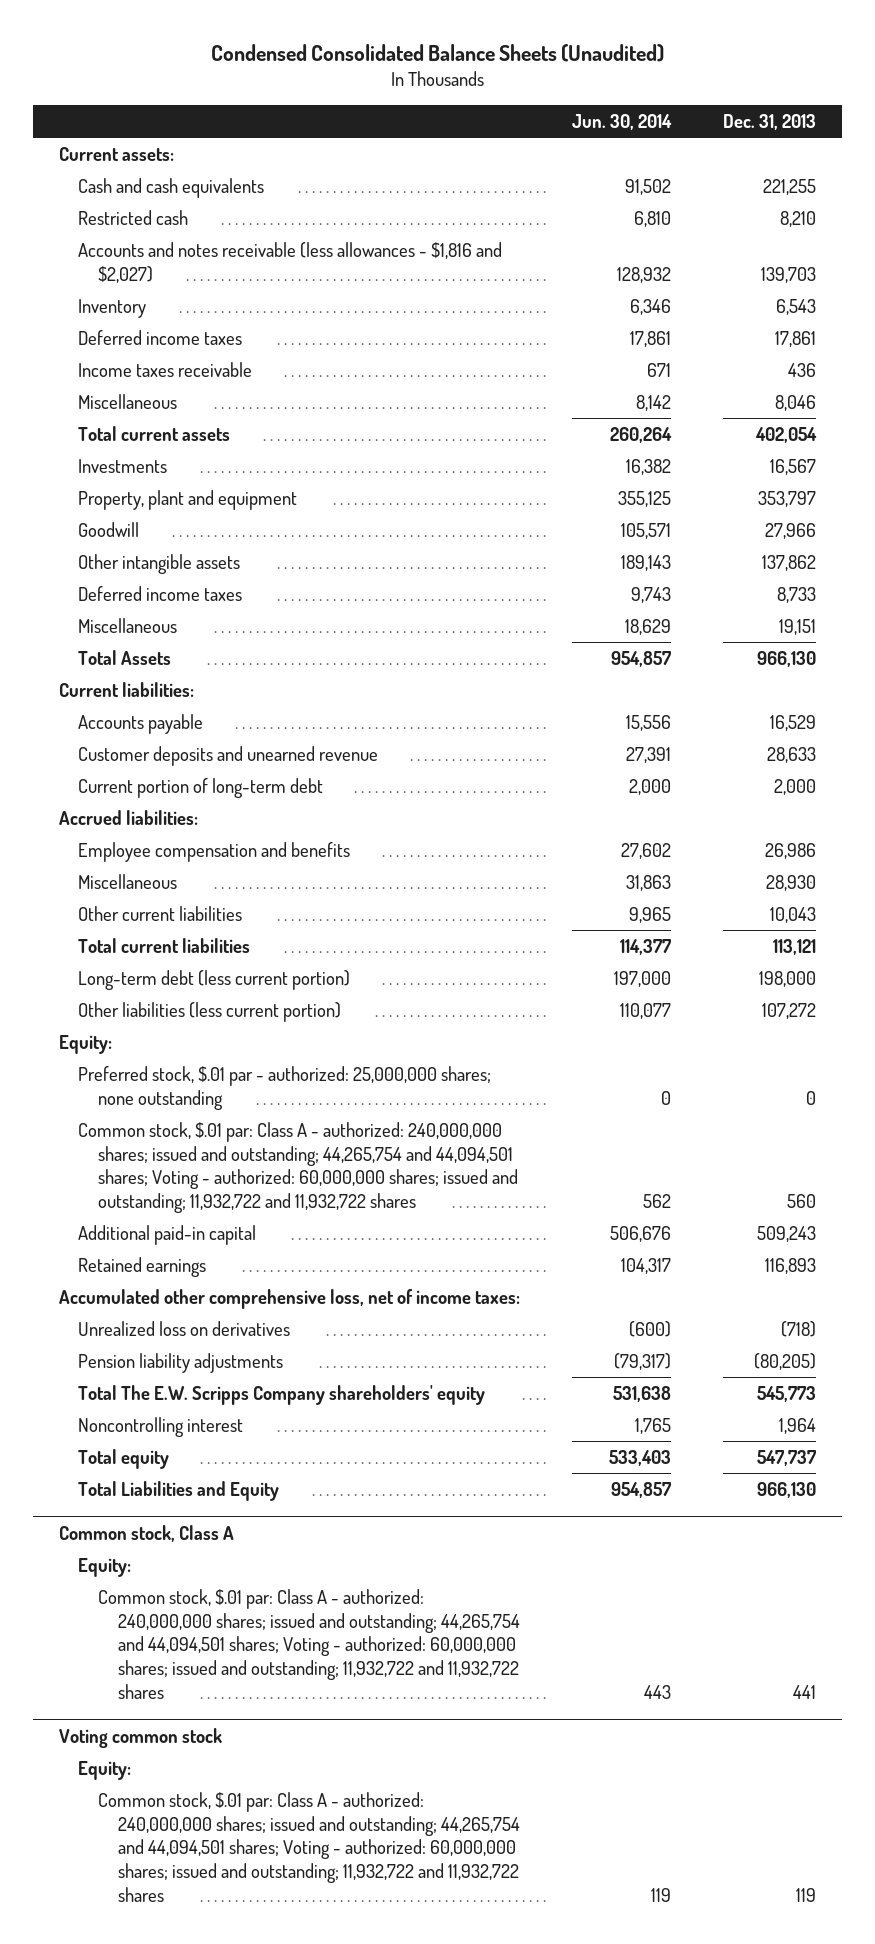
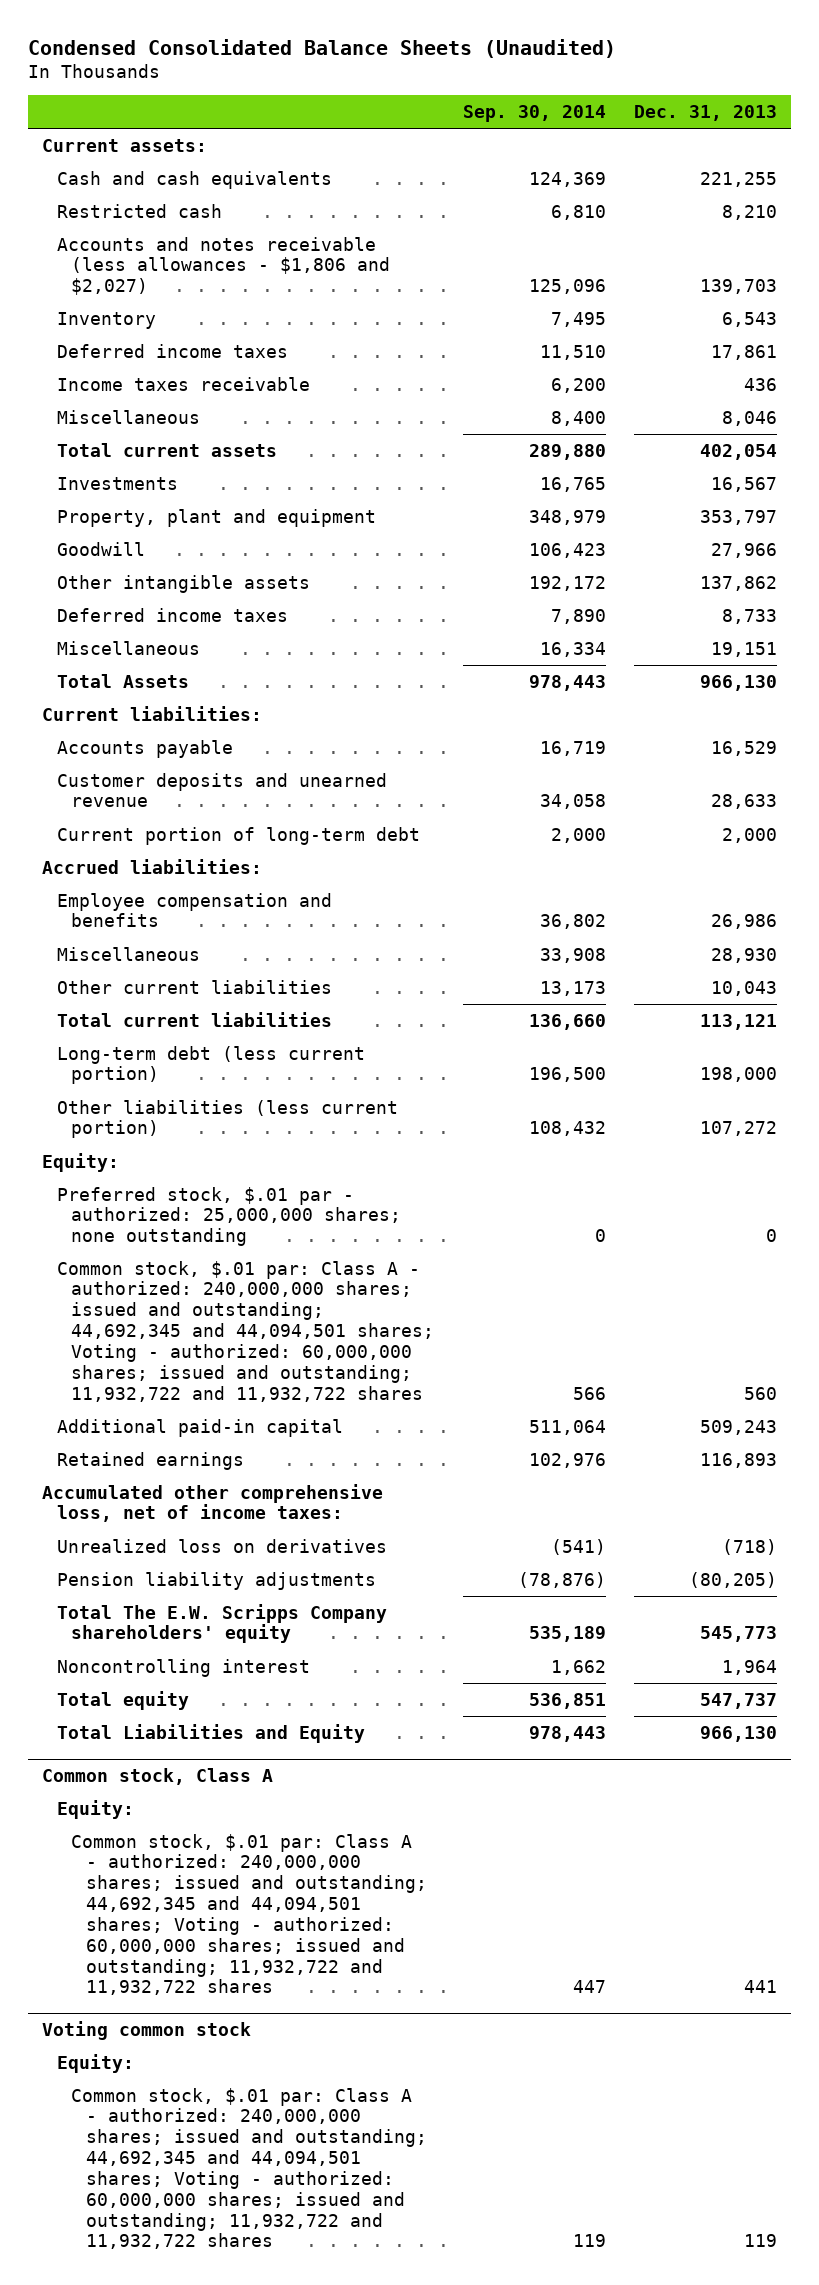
[572,113,673,130] Jun. 30, 2014 -> none
none -> [462,105,606,123] Sep. 30, 2014
[78,241,503,283] Accounts and notes receivable (less allowances - $1,816 and $2,027) -> [56,236,391,296] Accounts and notes receivable (less allowances - $1,806 and $2,027)
[78,1121,519,1214] Common stock, $.01 par: Class A - authorized: 240,000,000 shares; issued and outstanding; 44,265,754 and 44,094,501 shares; Voting - authorized: 60,000,000 shares; issued and outstanding; 11,932,722 and 11,932,722 shares -> [56,1260,435,1402] Common stock, $.01 par: Class A - authorized: 240,000,000 shares; issued and outstanding; 44,692,345 and 44,094,501 shares; Voting - authorized: 60,000,000 shares; issued and outstanding; 11,932,722 and 11,932,722 shares
[98,1588,520,1699] Common stock, $.01 par: Class A - authorized: 240,000,000 shares; issued and outstanding; 44,265,754 and 44,094,501 shares; Voting - authorized: 60,000,000 shares; issued and outstanding; 11,932,722 and 11,932,722 shares -> [71,1833,427,1996] Common stock, $.01 par: Class A - authorized: 240,000,000 shares; issued and outstanding; 44,692,345 and 44,094,501 shares; Voting - authorized: 60,000,000 shares; issued and outstanding; 11,932,722 and 11,932,722 shares
[98,1791,520,1902] Common stock, $.01 par: Class A - authorized: 240,000,000 shares; issued and outstanding; 44,265,754 and 44,094,501 shares; Voting - authorized: 60,000,000 shares; issued and outstanding; 11,932,722 and 11,932,722 shares -> [71,2087,427,2250] Common stock, $.01 par: Class A - authorized: 240,000,000 shares; issued and outstanding; 44,692,345 and 44,094,501 shares; Voting - authorized: 60,000,000 shares; issued and outstanding; 11,932,722 and 11,932,722 shares

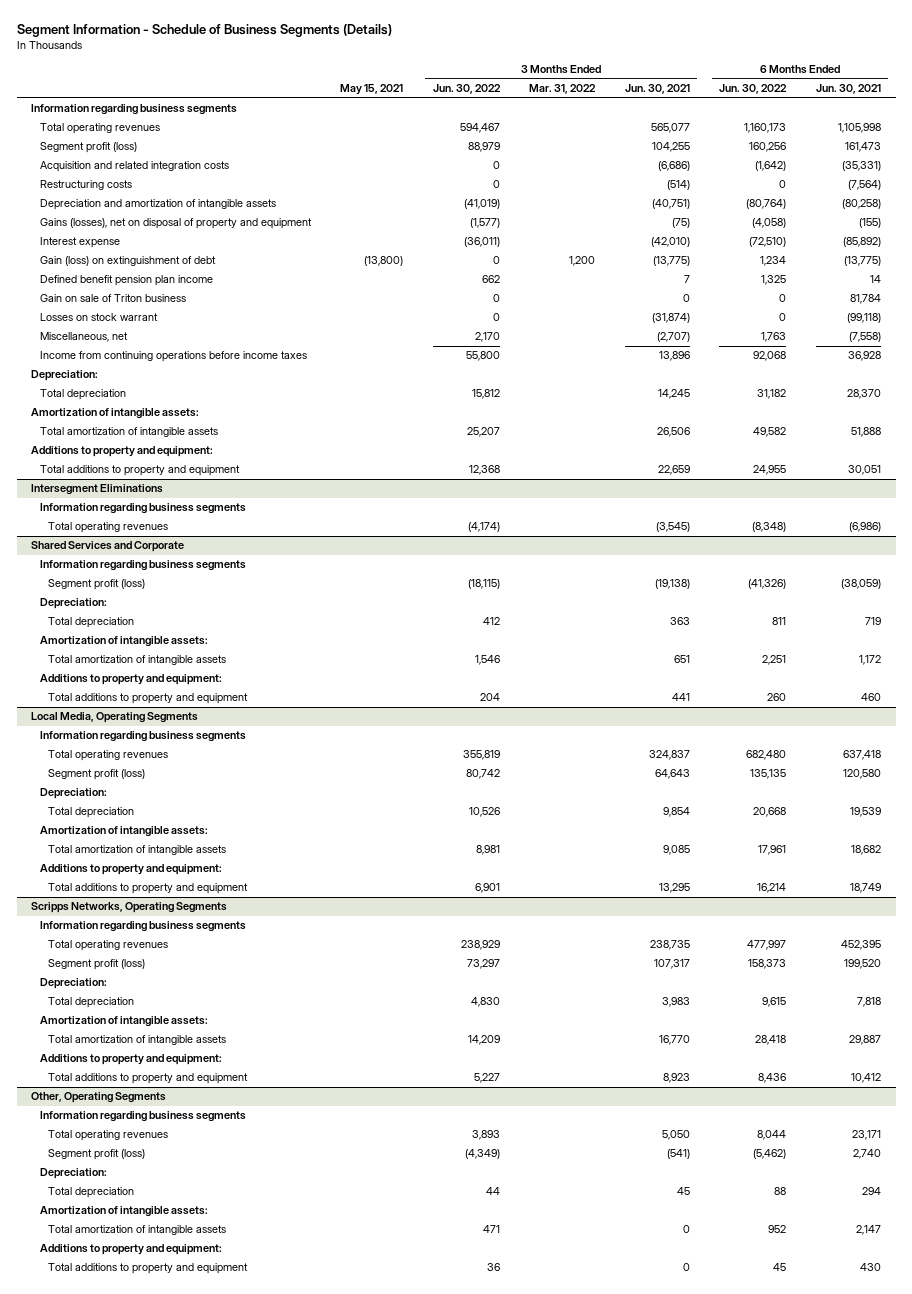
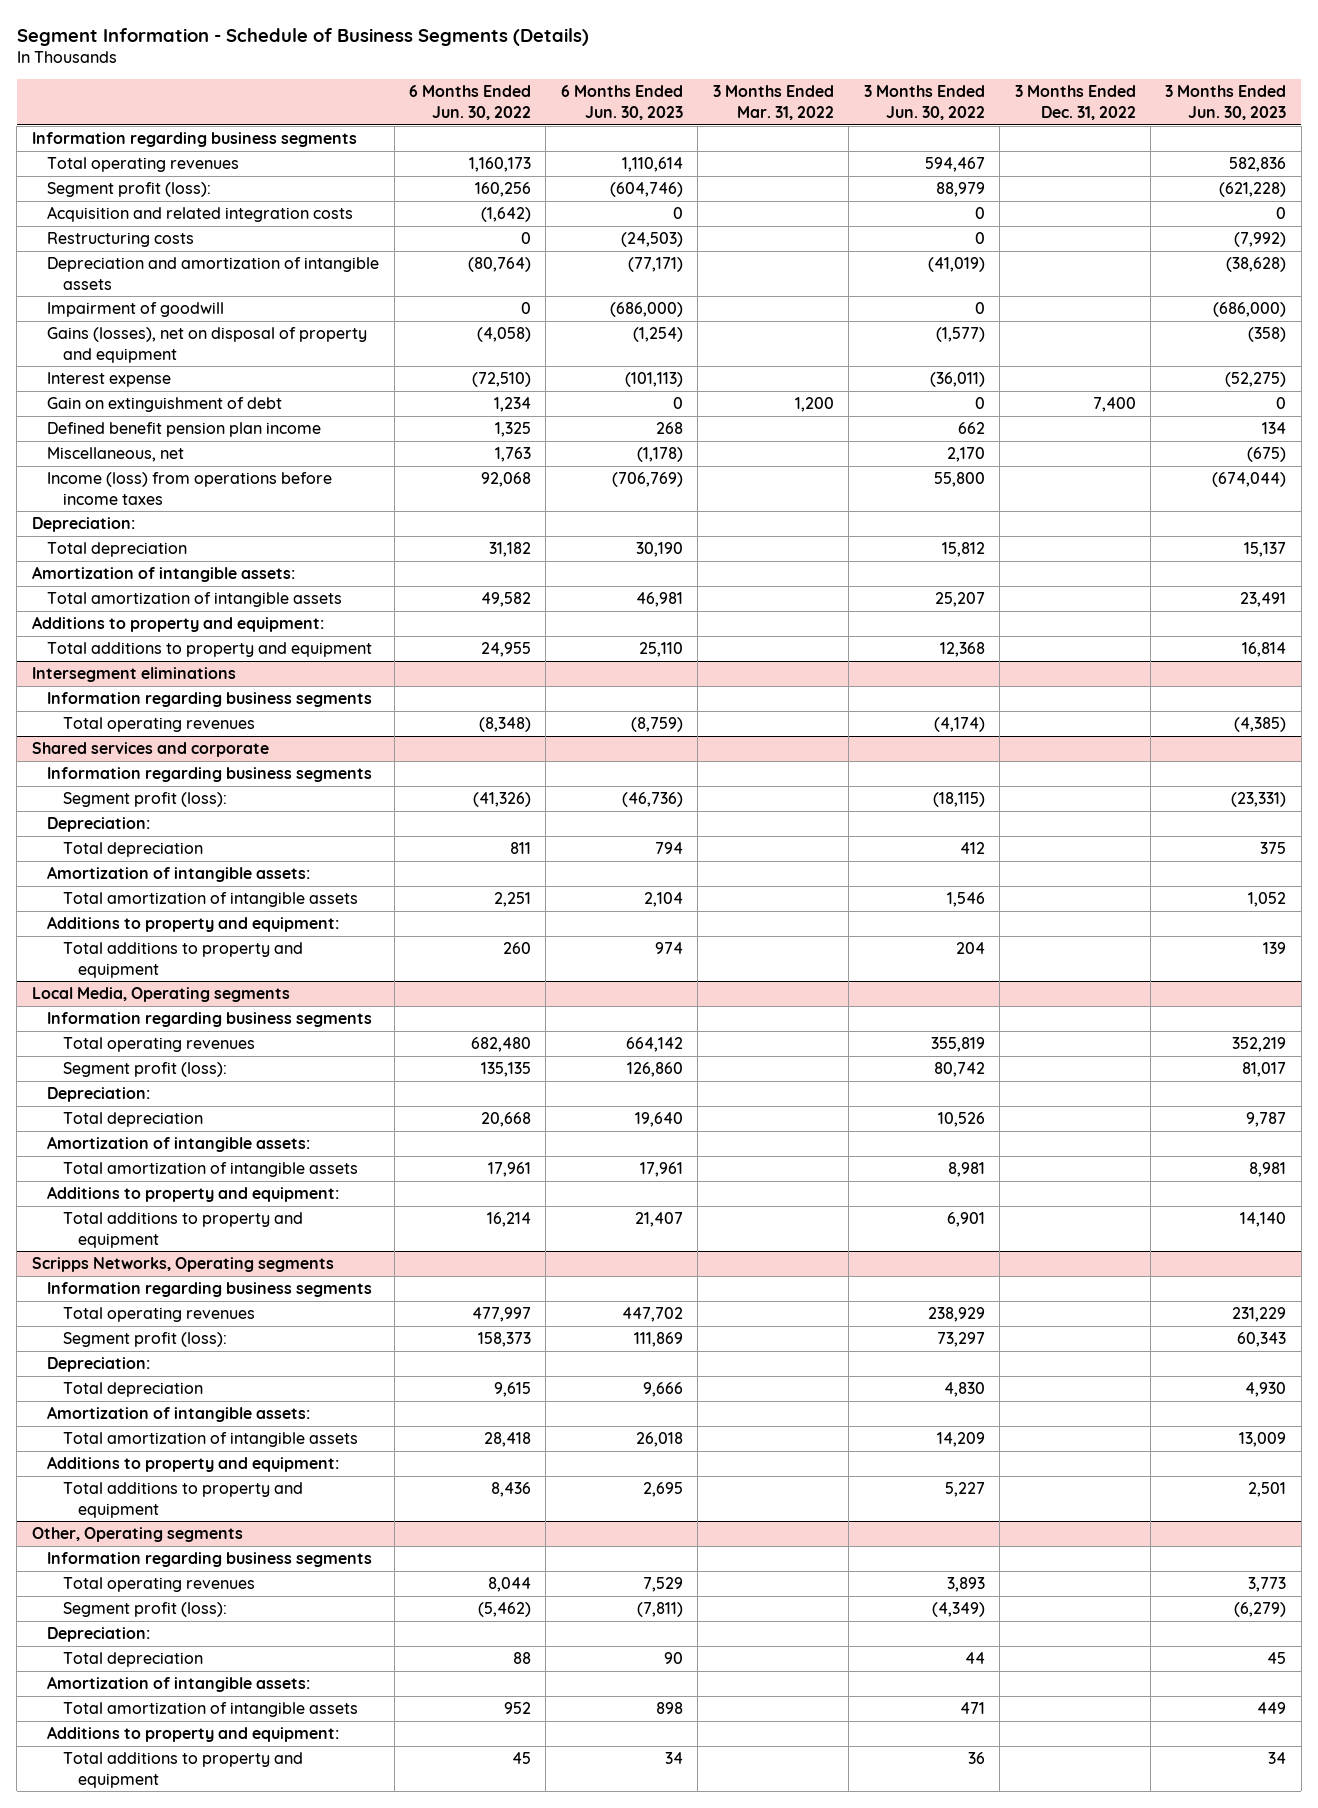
[340,84,404,96] May 15, 2021 -> none
[624,84,690,95] Jun. 30, 2021 -> none
[816,84,882,95] Jun. 30, 2021 -> none
none -> [560,85,683,121] 6 Months Ended Jun. 30, 2023
none -> [1014,85,1136,121] 3 Months Ended Dec. 31, 2022
none -> [1165,85,1287,121] 3 Months Ended Jun. 30, 2023
[39,142,137,154] Segment profit (loss) -> [47,181,212,197] Segment profit (loss):
none -> [47,301,225,317] Impairment of goodwill
[39,256,216,267] Gain (loss) on extinguishment of debt -> [47,396,283,412] Gain on extinguishment of debt
[39,294,186,303] Gain on sale of Triton business -> none
[39,313,158,322] Losses on stock warrant -> none
[39,351,307,363] Income from continuing operations before income taxes -> [47,471,333,505] Income (loss) from operations before income taxes
[31,484,164,496] Intersegment Eliminations -> [31,666,236,682] Intersegment eliminations
[31,541,185,553] Shared Services and Corporate -> [31,741,269,757] Shared services and corporate
[47,579,145,591] Segment profit (loss) -> [62,791,227,807] Segment profit (loss):
[31,712,199,724] Local Media, Operating Segments -> [31,986,290,1002] Local Media, Operating segments
[47,769,145,781] Segment profit (loss) -> [62,1061,227,1077] Segment profit (loss):
[31,902,228,914] Scripps Networks, Operating Segments -> [31,1256,334,1272] Scripps Networks, Operating segments
[47,959,145,971] Segment profit (loss) -> [62,1331,227,1347] Segment profit (loss):
[31,1092,167,1104] Other, Operating Segments -> [31,1526,243,1542] Other, Operating segments
[47,1149,145,1161] Segment profit (loss) -> [62,1601,227,1617] Segment profit (loss):

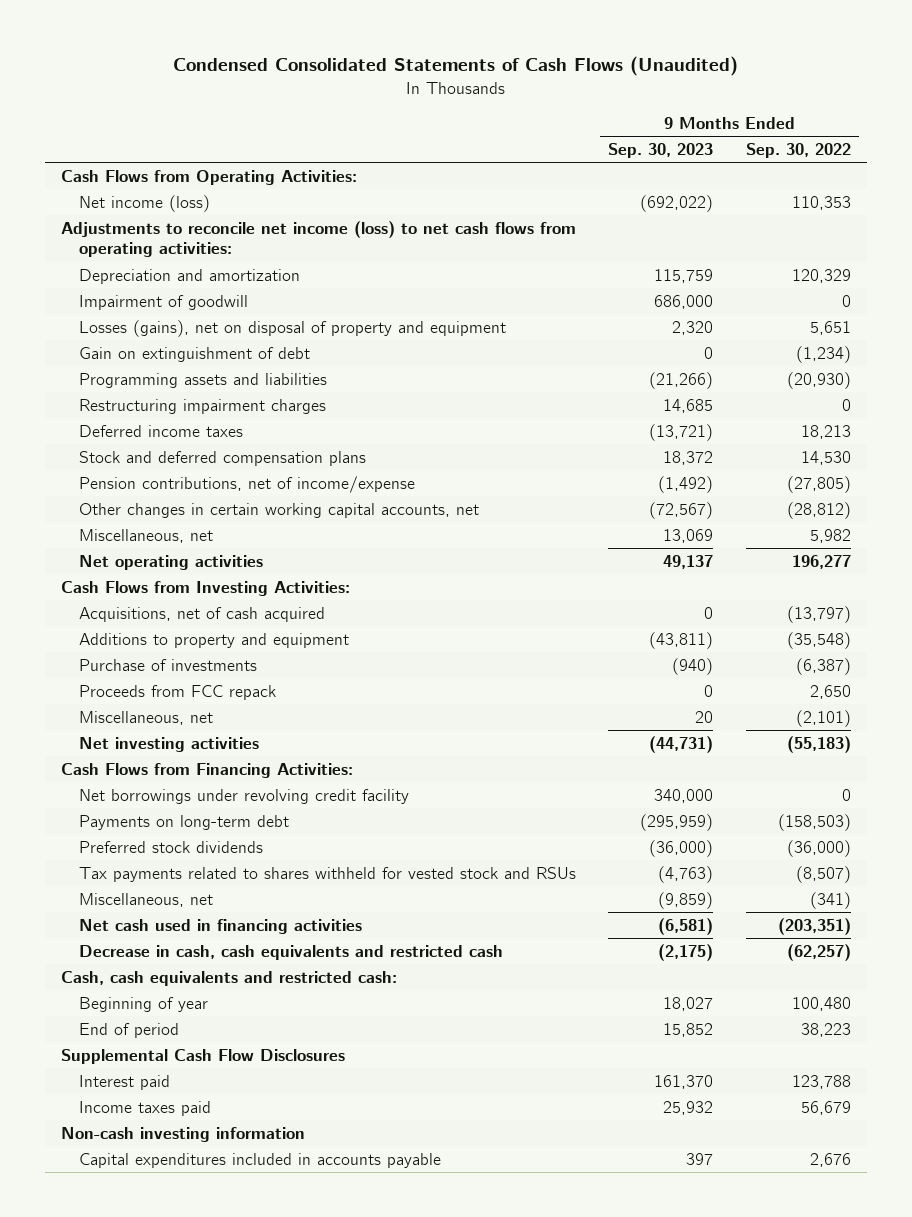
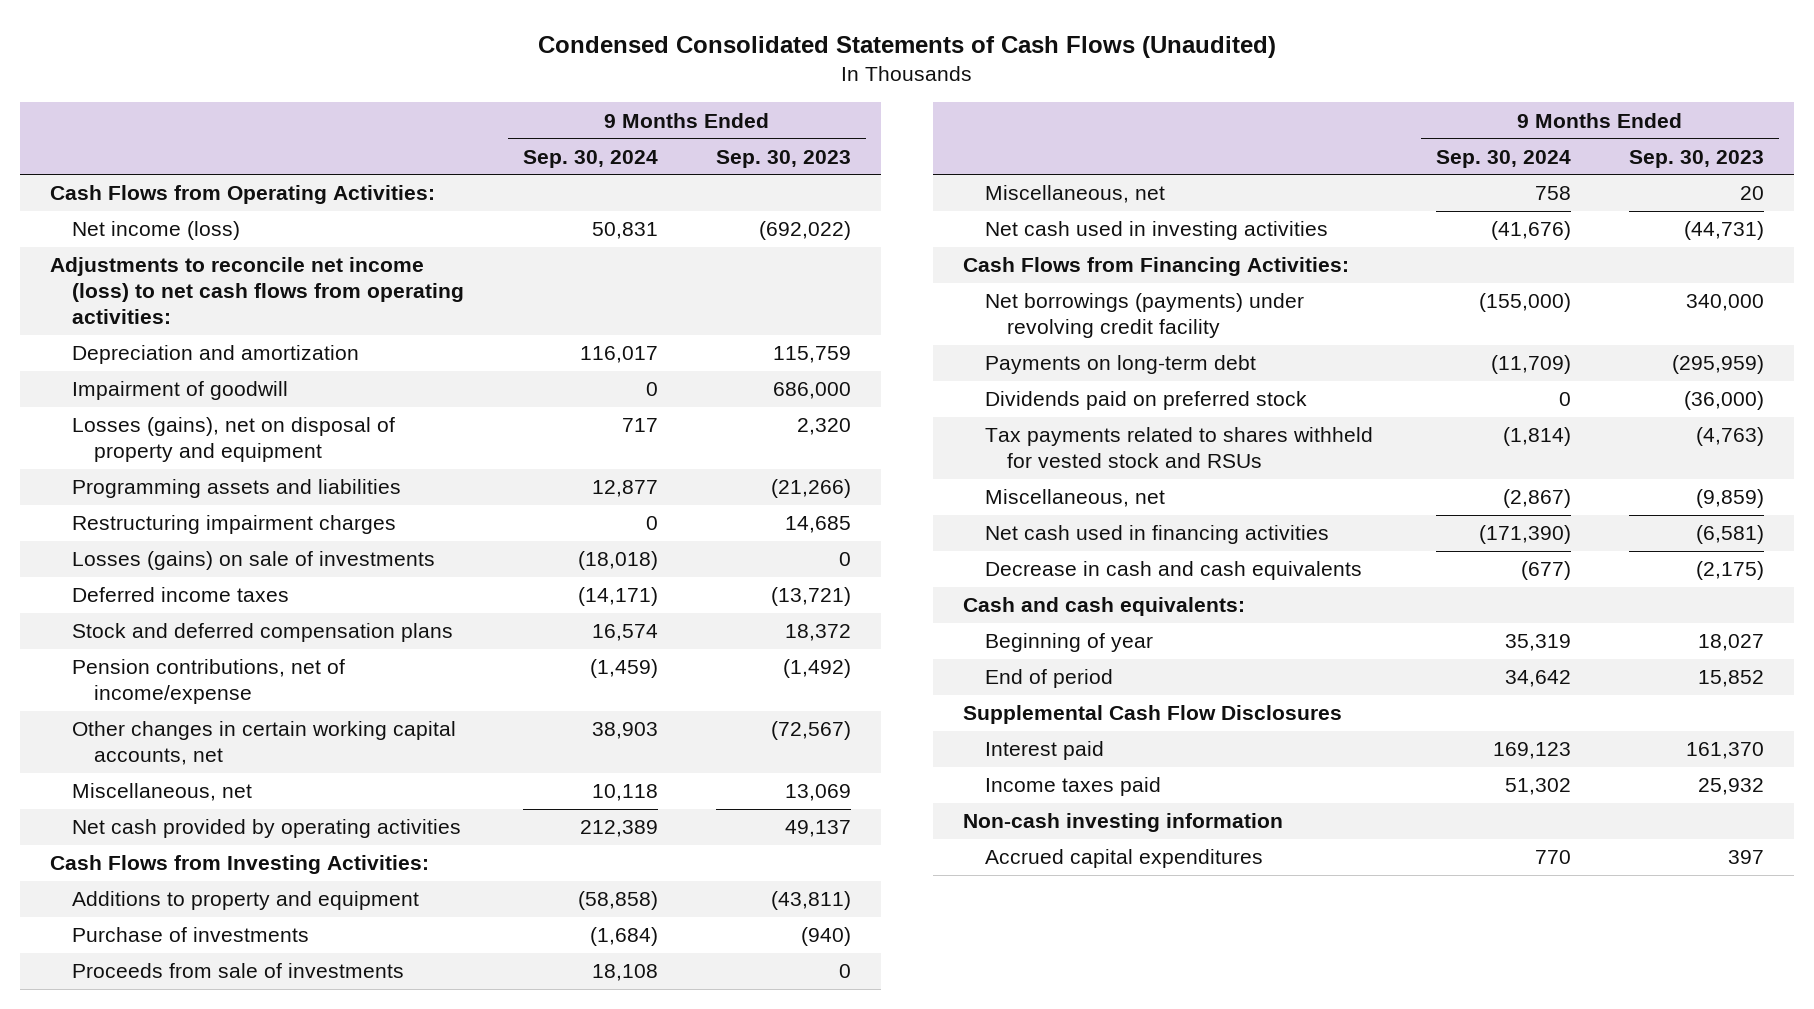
[745,142,851,158] Sep. 30, 2022 -> none
none -> [522,149,658,168] Sep. 30, 2024
[78,346,310,362] Gain on extinguishment of debt -> none
none -> [71,551,435,571] Losses (gains) on sale of investments
[78,554,263,570] Net operating activities -> [71,819,461,839] Net cash provided by operating activities
[78,606,325,622] Acquisitions, net of cash acquired -> none
[78,684,276,700] Proceeds from FCC repack -> none
none -> [71,963,404,979] Proceeds from sale of investments
[78,736,259,752] Net investing activities -> [984,221,1328,241] Net cash used in investing activities
[78,788,409,804] Net borrowings under revolving credit facility -> [984,293,1304,339] Net borrowings (payments) under revolving credit facility
[78,840,263,853] Preferred stock dividends -> [984,391,1307,411] Dividends paid on preferred stock
[78,944,503,960] Decrease in cash, cash equivalents and restricted cash -> [984,561,1362,581] Decrease in cash and cash equivalents
[61,970,398,986] Cash, cash equivalents and restricted cash: -> [962,597,1245,617] Cash and cash equivalents:
[78,1152,441,1168] Capital expenditures included in accounts payable -> [984,849,1263,869] Accrued capital expenditures

